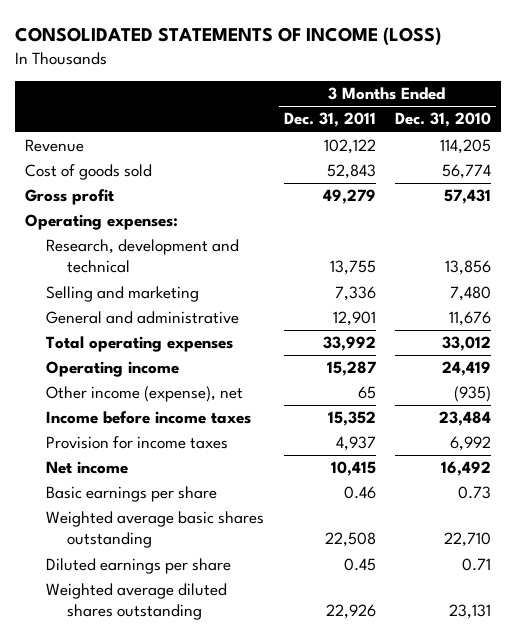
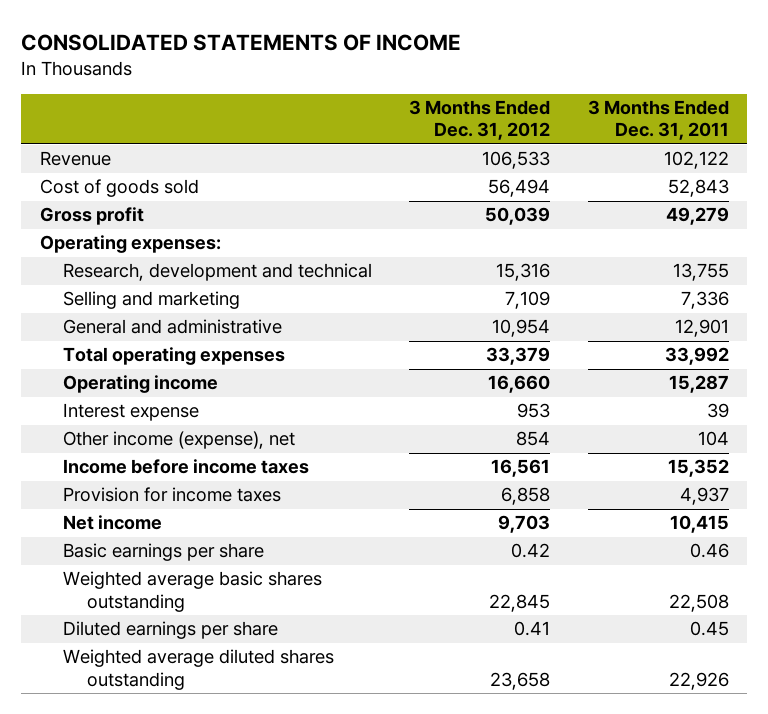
[14,26,441,46] CONSOLIDATED STATEMENTS OF INCOME (LOSS) -> [21,33,462,51] CONSOLIDATED STATEMENTS OF INCOME
[395,112,492,128] Dec. 31, 2010 -> none
none -> [409,100,551,141] 3 Months Ended Dec. 31, 2012
none -> [63,403,200,422] Interest expense
[357,386,376,400] 65 -> [697,431,729,447] 104

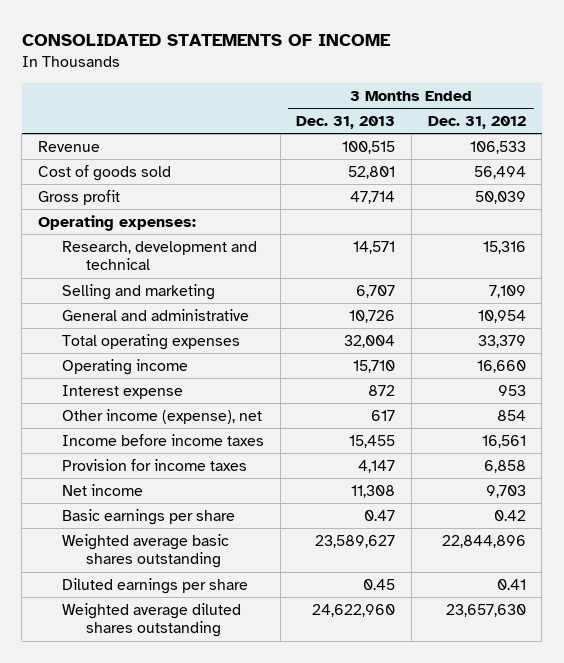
[587,100,729,141] 3 Months Ended Dec. 31, 2011 -> none
none -> [296,115,396,129] Dec. 31, 2013
[489,593,551,612] 22,845 -> [441,534,526,548] 22,844,896
[490,671,551,690] 23,658 -> [445,603,526,617] 23,657,630

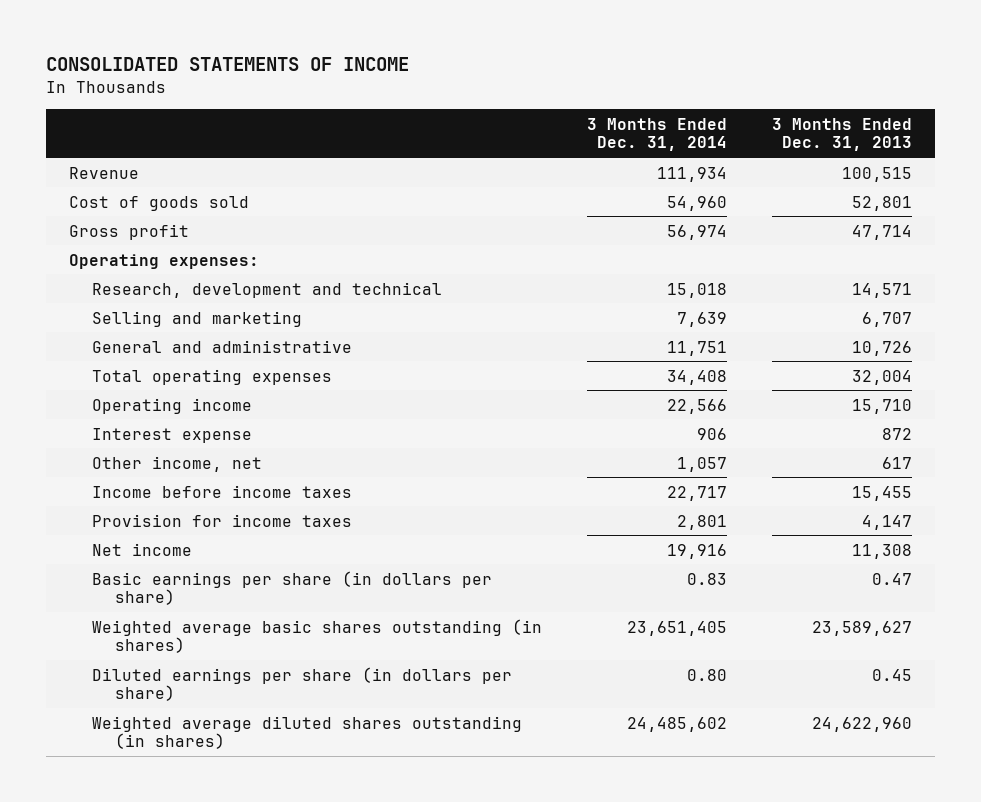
[427,115,526,129] Dec. 31, 2012 -> none
none -> [587,117,728,152] 3 Months Ended Dec. 31, 2014
[62,408,263,424] Other income (expense), net -> [91,455,262,472] Other income, net
[62,508,236,525] Basic earnings per share -> [91,570,492,606] Basic earnings per share (in dollars per share)
[62,533,230,569] Weighted average basic shares outstanding -> [91,618,542,654] Weighted average basic shares outstanding (in shares)
[62,577,249,594] Diluted earnings per share -> [91,666,512,702] Diluted earnings per share (in dollars per share)
[62,602,242,638] Weighted average diluted shares outstanding -> [91,715,522,750] Weighted average diluted shares outstanding (in shares)

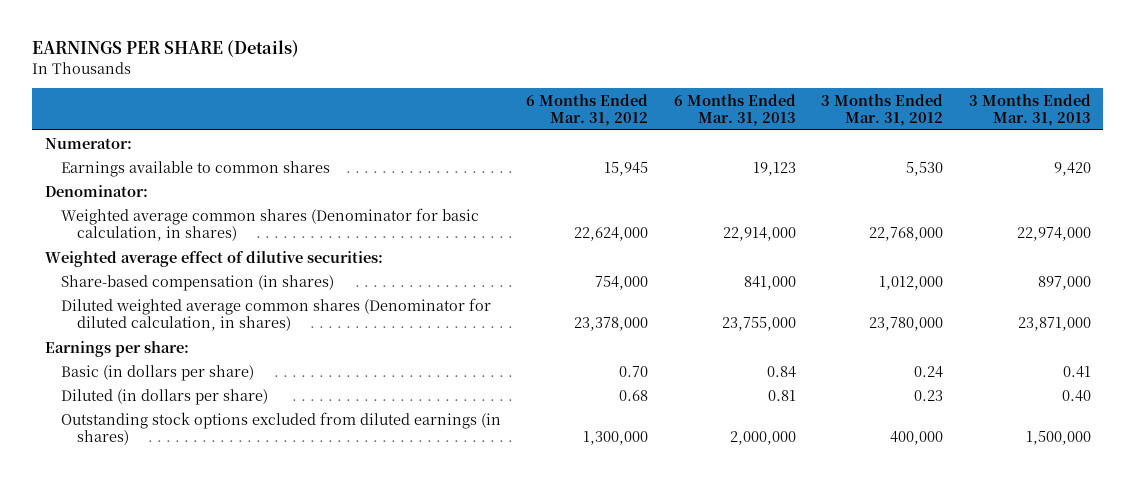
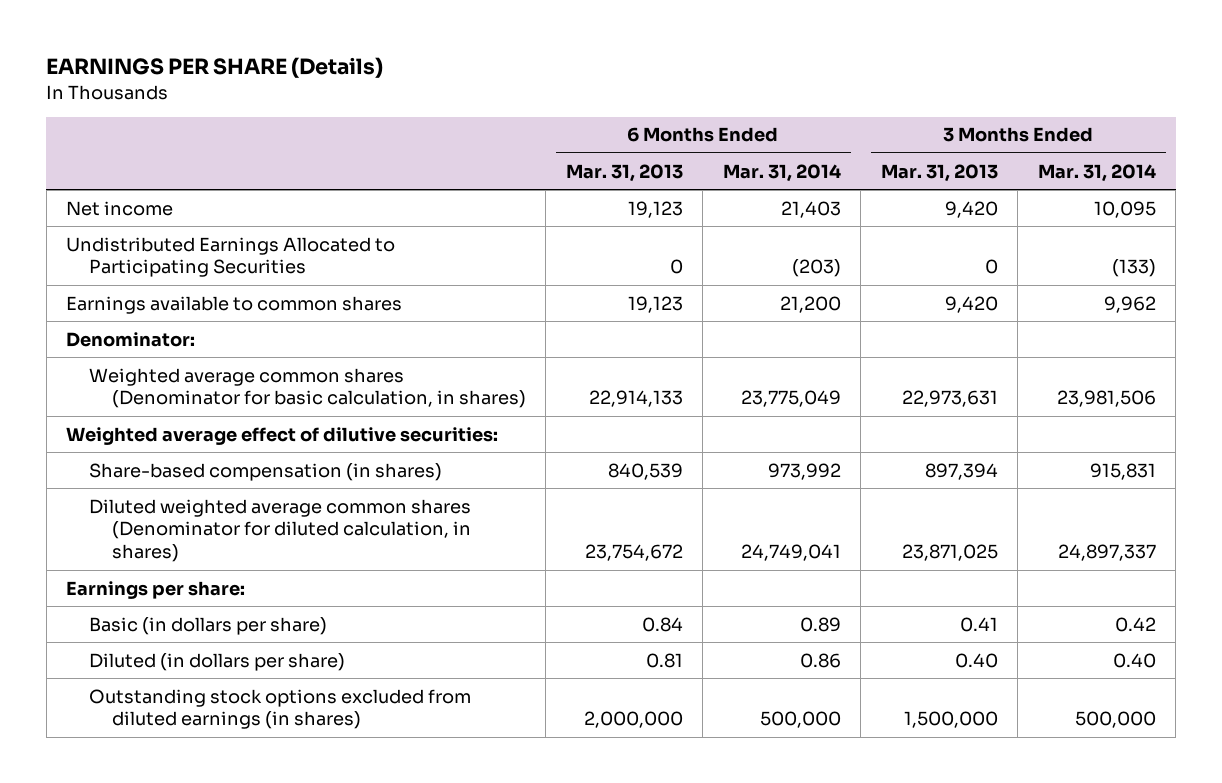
[526,93,649,127] 6 Months Ended Mar. 31, 2012 -> none
[821,93,944,127] 3 Months Ended Mar. 31, 2012 -> none
none -> [722,163,841,182] Mar. 31, 2014
none -> [1037,163,1156,182] Mar. 31, 2014
[44,137,132,149] Numerator: -> none
none -> [66,200,174,216] Net income
none -> [66,236,396,278] Undistributed Earnings Allocated to Participating Securities
[722,226,796,241] 22,914,000 -> [588,390,683,408] 22,914,133
[1016,226,1091,241] 22,974,000 -> [901,390,998,408] 22,973,631
[743,275,796,290] 841,000 -> [607,462,683,480] 840,539
[1037,275,1091,290] 897,000 -> [924,462,998,480] 897,394
[721,316,796,331] 23,755,000 -> [584,544,683,562] 23,754,672
[1017,316,1091,331] 23,871,000 -> [901,544,998,562] 23,871,025

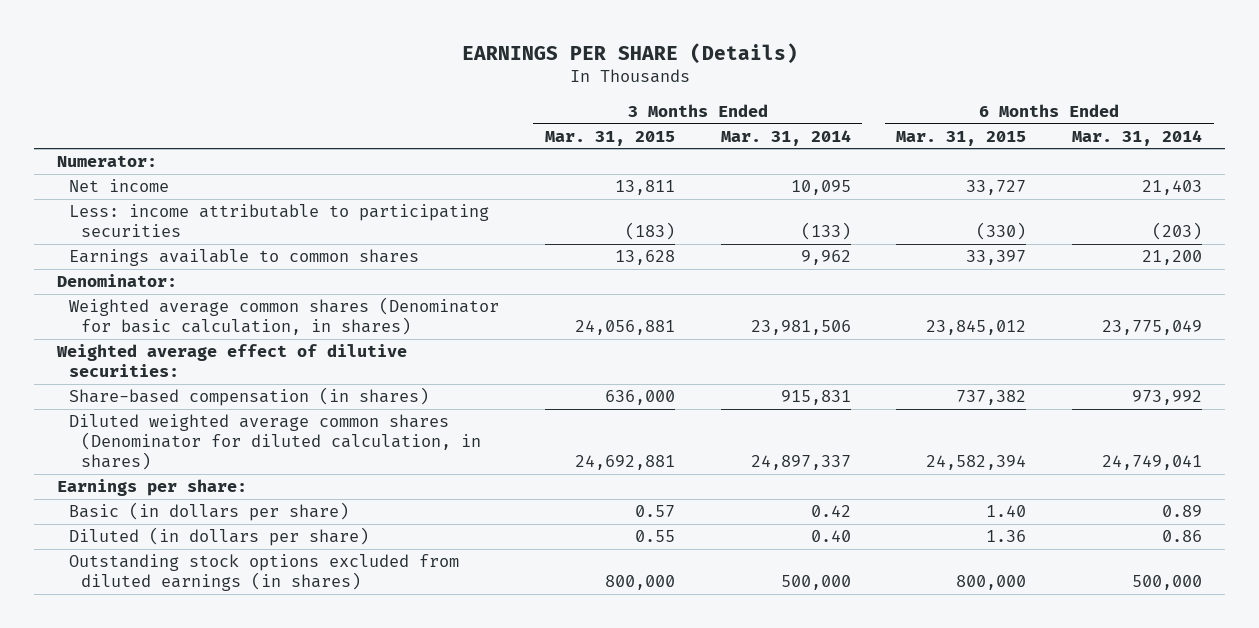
[565,163,683,182] Mar. 31, 2013 -> none
[880,163,998,182] Mar. 31, 2013 -> none
none -> [544,130,675,146] Mar. 31, 2015
none -> [896,130,1027,146] Mar. 31, 2015
none -> [57,155,158,168] Numerator:
[66,236,396,278] Undistributed Earnings Allocated to Participating Securities -> [68,204,489,238] Less: income attributable to participating securities

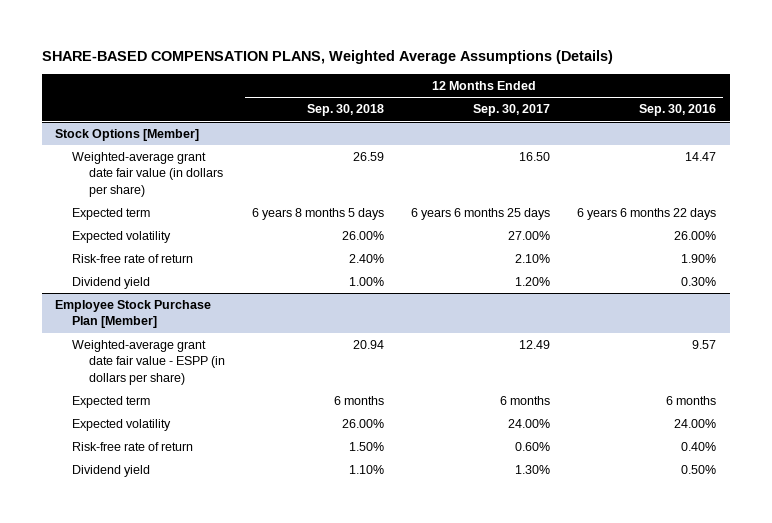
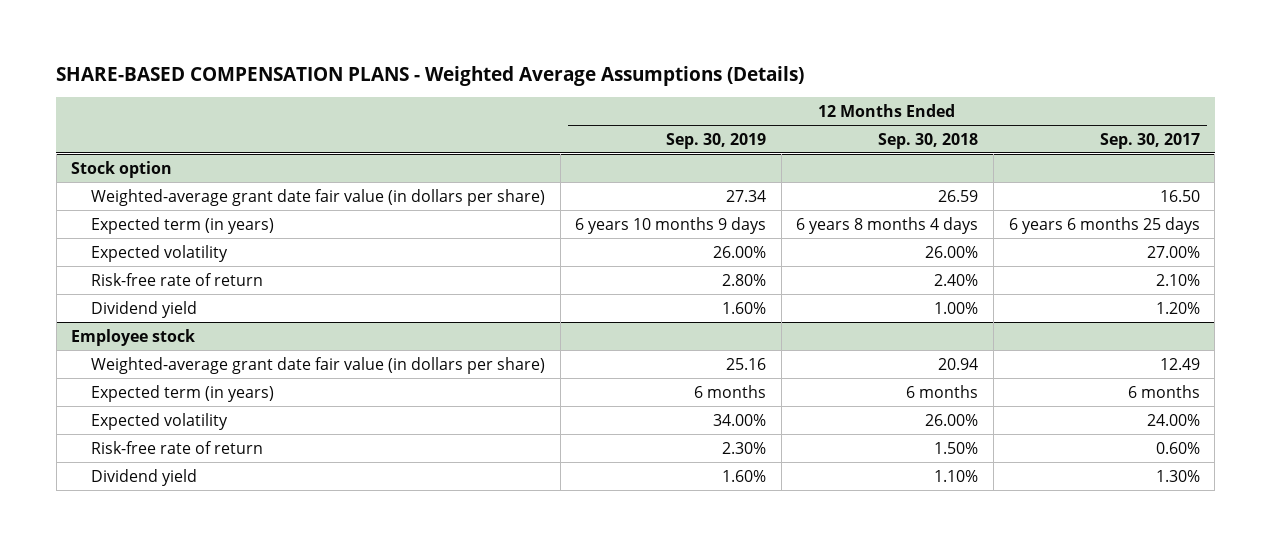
[41,50,613,65] SHARE-BASED COMPENSATION PLANS, Weighted Average Assumptions (Details) -> [56,66,805,87] SHARE-BASED COMPENSATION PLANS - Weighted Average Assumptions (Details)
[639,104,717,117] Sep. 30, 2016 -> none
none -> [666,132,767,149] Sep. 30, 2019
[55,128,200,141] Stock Options [Member] -> [71,160,173,178] Stock option
[72,207,151,220] Expected term -> [91,216,275,234] Expected term (in years)
[251,207,384,220] 6 years 8 months 5 days -> [796,216,979,234] 6 years 8 months 4 days
[55,299,212,329] Employee Stock Purchase Plan [Member] -> [71,328,196,346] Employee stock
[72,339,225,385] Weighted-average grant date fair value - ESPP (in dollars per share) -> [91,356,546,374] Weighted-average grant date fair value (in dollars per share)
[72,395,151,408] Expected term -> [91,384,275,402] Expected term (in years)

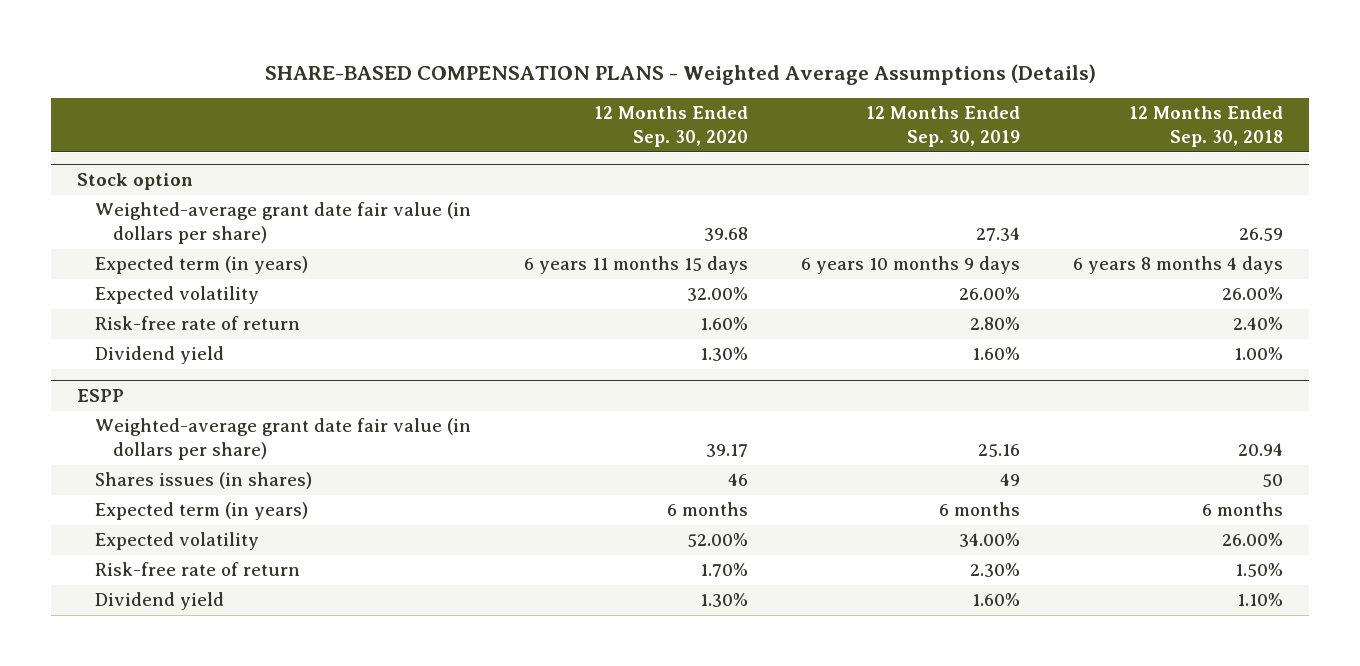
[1099,132,1200,149] Sep. 30, 2017 -> none
none -> [594,106,749,148] 12 Months Ended Sep. 30, 2020
[71,328,196,346] Employee stock -> [77,389,125,403] ESPP
none -> [95,472,313,490] Shares issues (in shares)

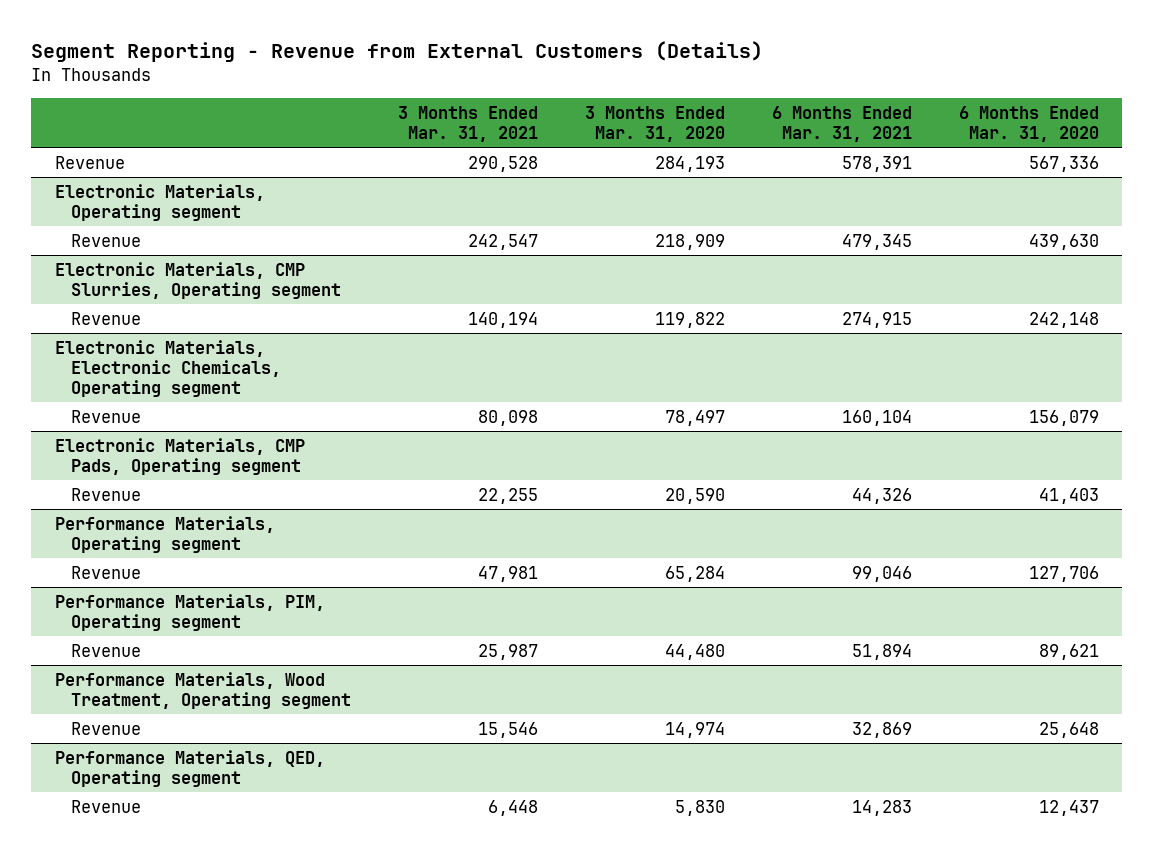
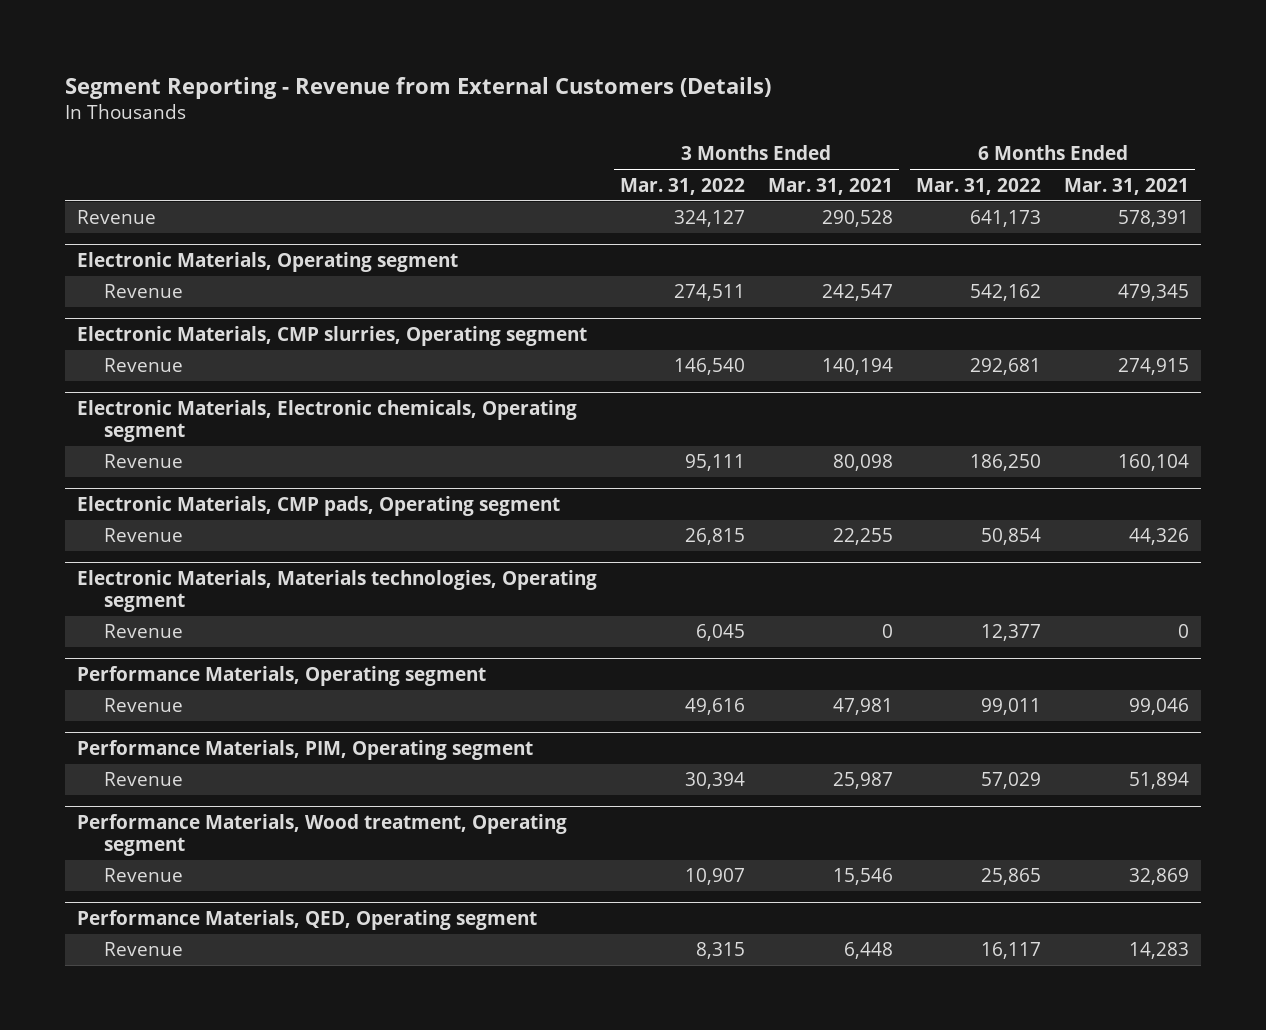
[584,105,725,143] 3 Months Ended Mar. 31, 2020 -> none
[958,105,1099,143] 6 Months Ended Mar. 31, 2020 -> none
none -> [619,177,745,195] Mar. 31, 2022
none -> [916,177,1042,195] Mar. 31, 2022
[54,261,341,299] Electronic Materials, CMP Slurries, Operating segment -> [76,325,587,346] Electronic Materials, CMP slurries, Operating segment
[54,339,281,397] Electronic Materials, Electronic Chemicals, Operating segment -> [76,399,577,443] Electronic Materials, Electronic chemicals, Operating segment
[54,437,305,475] Electronic Materials, CMP Pads, Operating segment -> [76,495,560,516] Electronic Materials, CMP pads, Operating segment
none -> [76,569,597,613] Electronic Materials, Materials technologies, Operating segment
none -> [103,624,183,639] Revenue
[54,671,351,709] Performance Materials, Wood Treatment, Operating segment -> [76,813,567,857] Performance Materials, Wood treatment, Operating segment

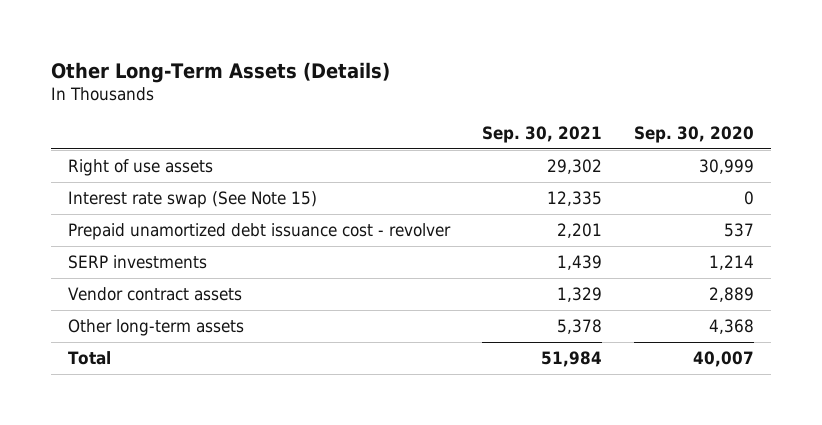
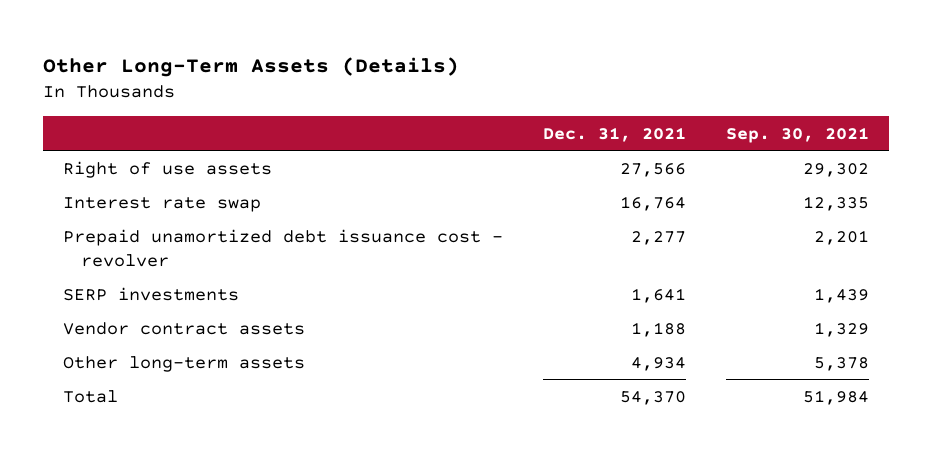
[634,126,755,144] Sep. 30, 2020 -> none
none -> [543,126,687,142] Dec. 31, 2021
[67,190,317,208] Interest rate swap (See Note 15) -> [63,196,262,212] Interest rate swap

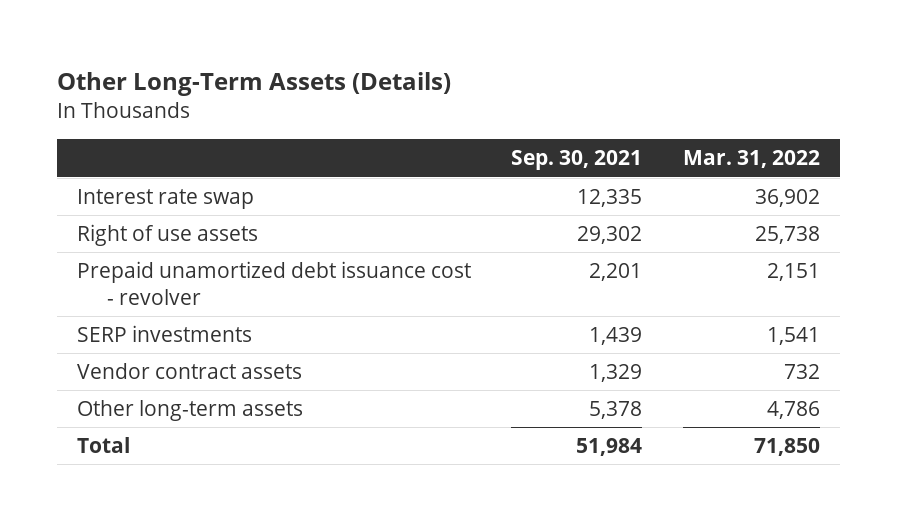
[543,126,687,142] Dec. 31, 2021 -> none
none -> [682,150,820,169] Mar. 31, 2022
[63,160,273,178] Right of use assets -> [77,224,259,247] Right of use assets

